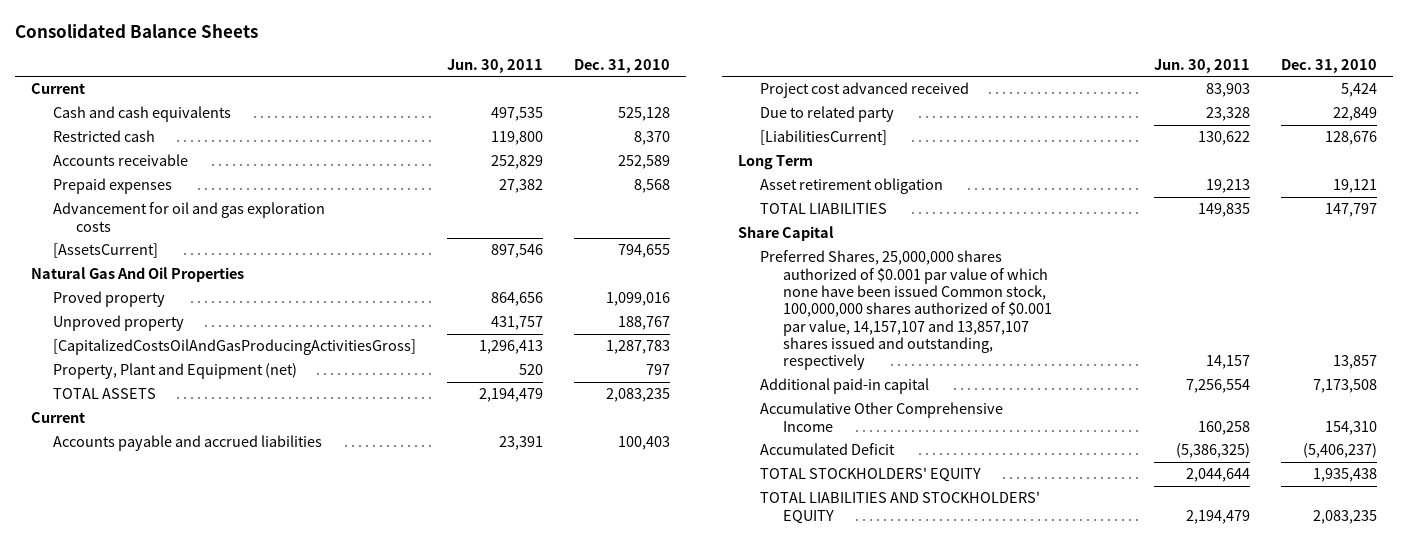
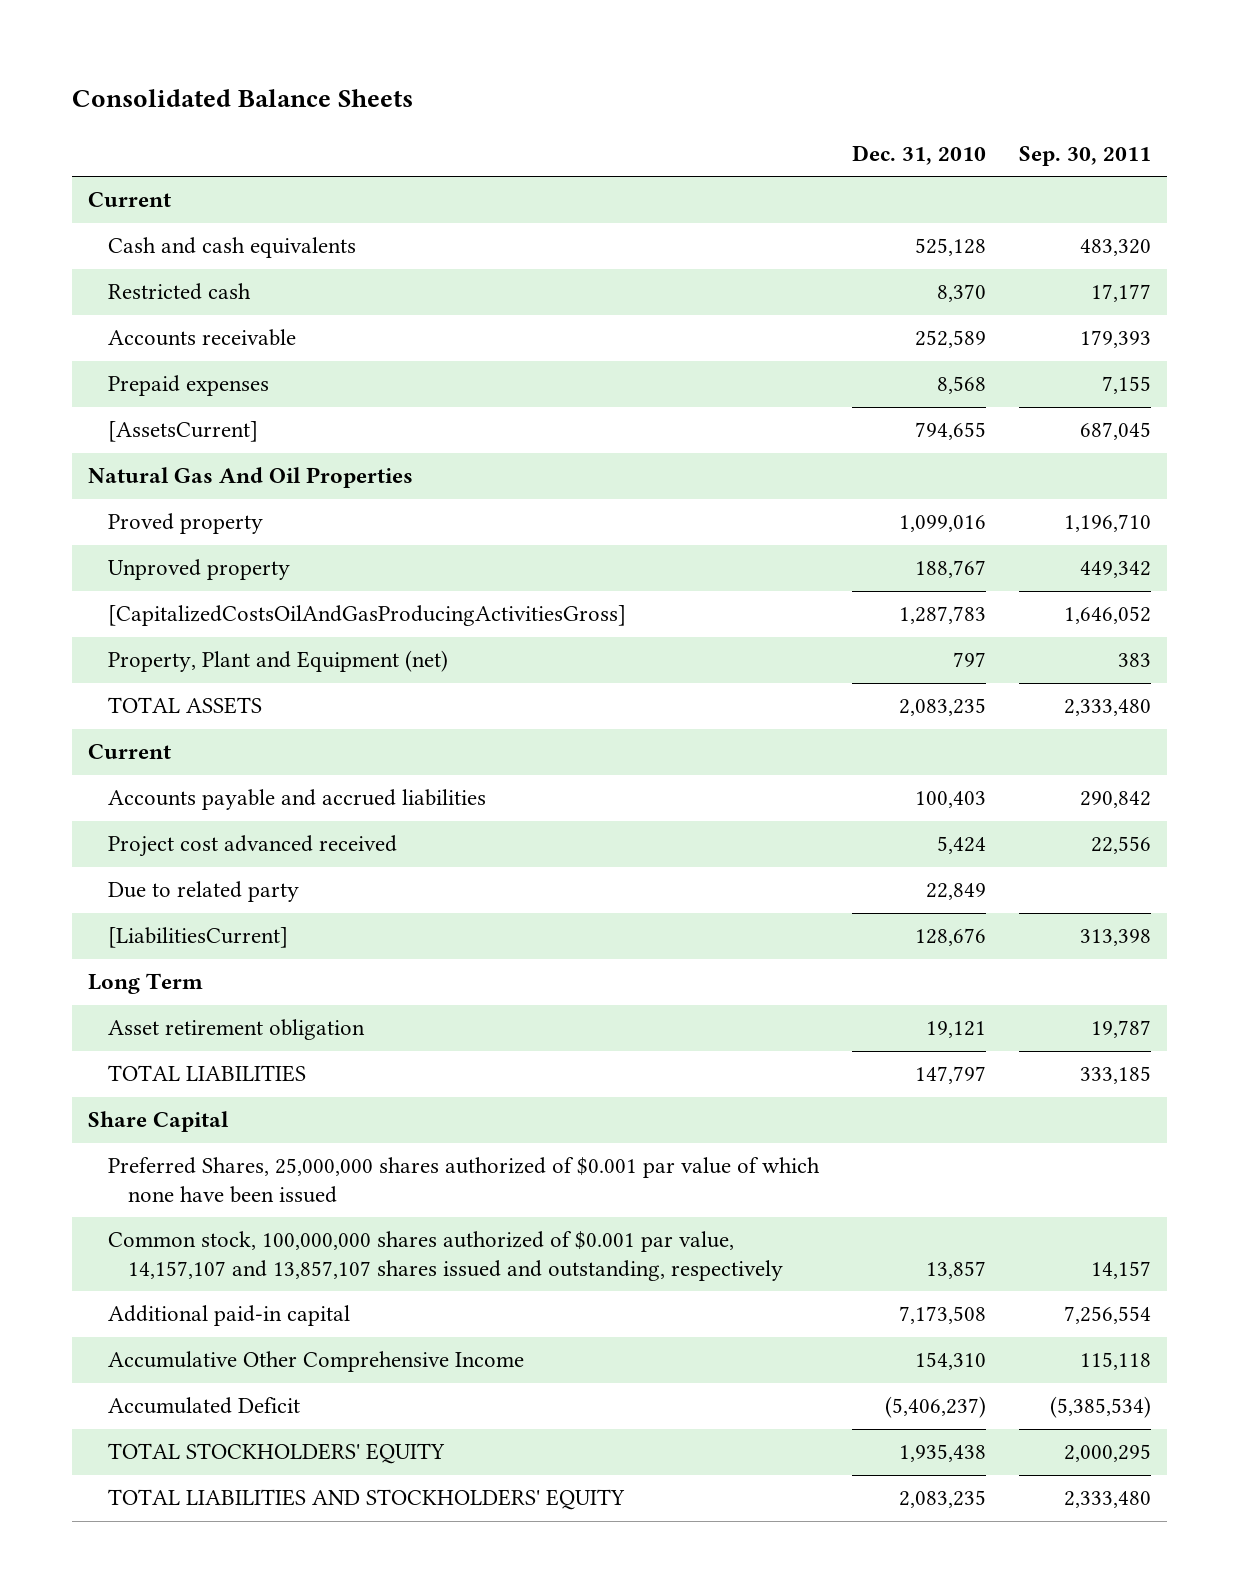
[447,58,544,73] Jun. 30, 2011 -> none
none -> [1018,145,1151,166] Sep. 30, 2011
[53,202,326,232] Advancement for oil and gas exploration costs -> none
none -> [107,1157,820,1204] Preferred Shares, 25,000,000 shares authorized of $0.001 par value of which none have been issued
[760,250,1053,371] Preferred Shares, 25,000,000 shares authorized of $0.001 par value of which none have been issued Common stock, 100,000,000 shares authorized of $0.001 par value, 14,157,107 and 13,857,107 shares issued and outstanding, respectively -> [107,1231,783,1282] Common stock, 100,000,000 shares authorized of $0.001 par value, 14,157,107 and 13,857,107 shares issued and outstanding, respectively

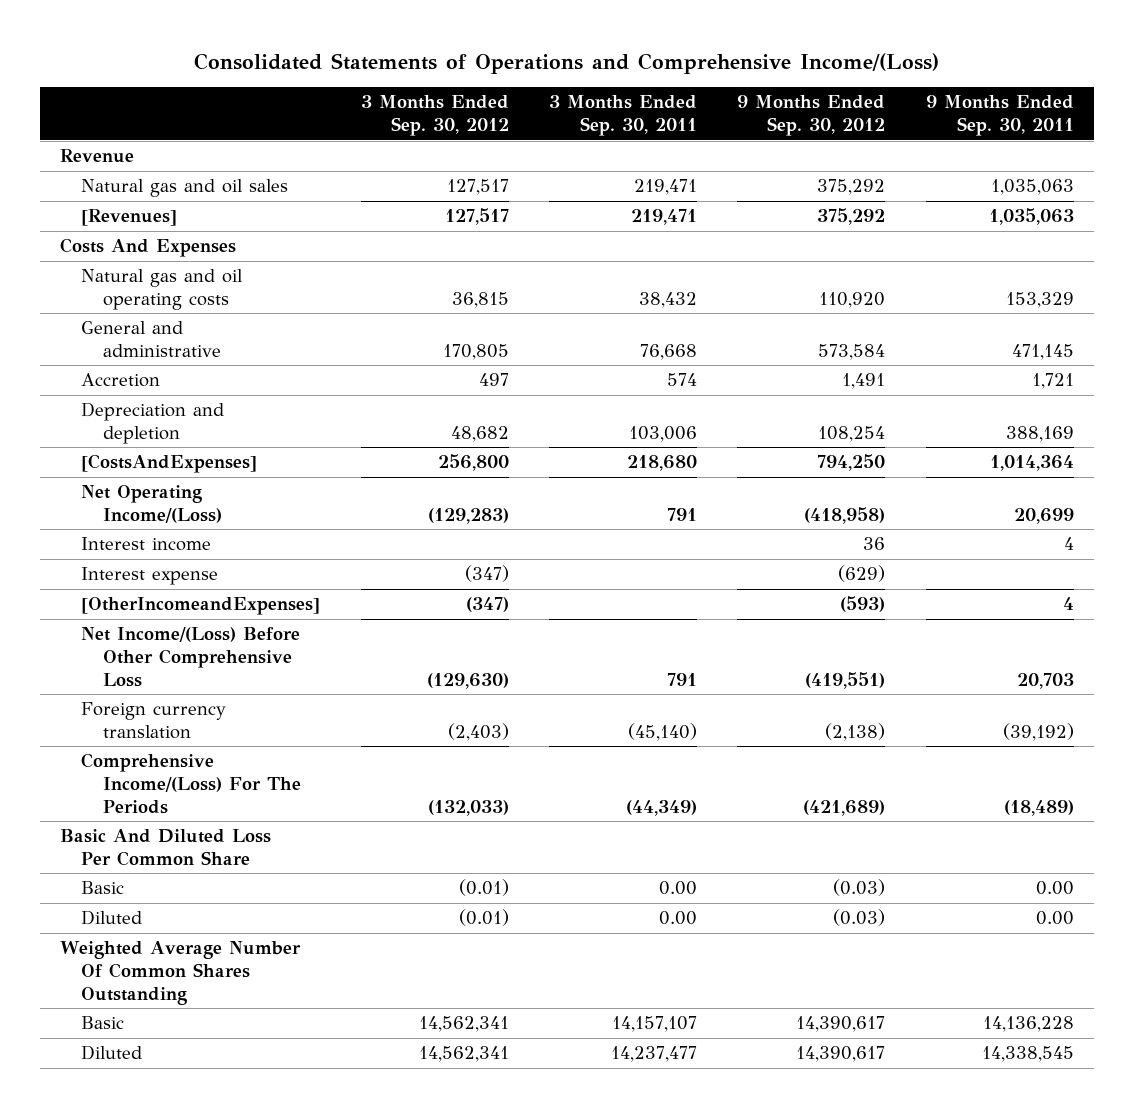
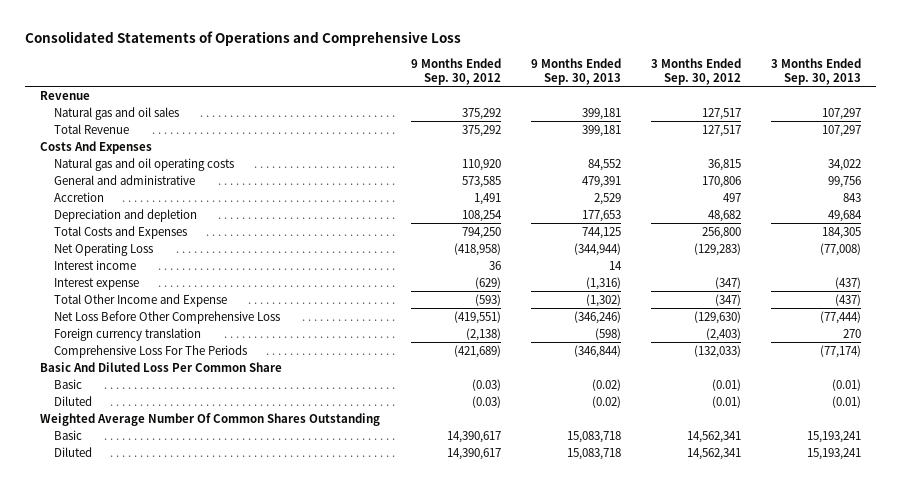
[193,52,939,74] Consolidated Statements of Operations and Comprehensive Income/(Loss) -> [25,31,462,47] Consolidated Statements of Operations and Comprehensive Loss
[549,95,698,137] 3 Months Ended Sep. 30, 2011 -> none
[925,95,1074,137] 9 Months Ended Sep. 30, 2011 -> none
none -> [530,57,621,85] 9 Months Ended Sep. 30, 2013
none -> [770,57,861,85] 3 Months Ended Sep. 30, 2013
[81,209,178,227] [Revenues] -> [54,123,130,134] Total Revenue
[442,344,509,361] 170,805 -> [701,175,741,188] 170,806
[818,344,886,361] 573,584 -> [461,175,501,188] 573,585
[81,454,258,474] [CostsAndExpenses] -> [54,225,188,239] Total Costs and Expenses
[81,485,223,524] Net Operating Income/(Loss) -> [54,242,154,256] Net Operating Loss
[81,597,321,616] [OtherIncomeandExpenses] -> [54,293,228,307] Total Other Income and Expense
[81,627,301,687] Net Income/(Loss) Before Other Comprehensive Loss -> [54,310,281,324] Net Loss Before Other Comprehensive Loss
[81,753,302,814] Comprehensive Income/(Loss) For The Periods -> [54,344,248,358] Comprehensive Loss For The Periods

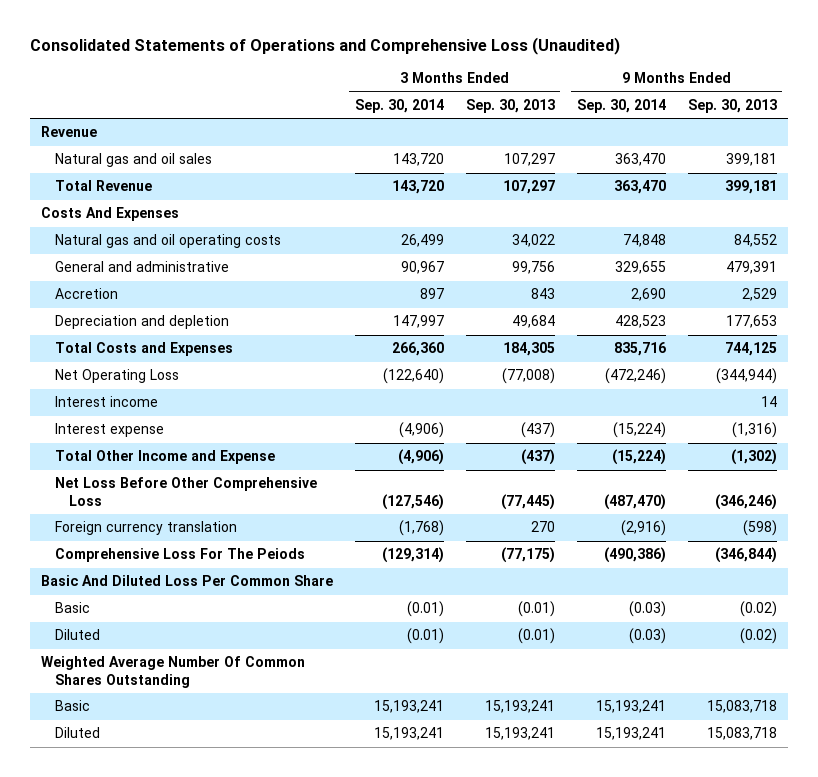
[25,31,462,47] Consolidated Statements of Operations and Comprehensive Loss -> [30,37,621,56] Consolidated Statements of Operations and Comprehensive Loss (Unaudited)
[410,57,501,85] 9 Months Ended Sep. 30, 2012 -> none
[650,57,741,85] 3 Months Ended Sep. 30, 2012 -> none
none -> [354,99,444,114] Sep. 30, 2014
none -> [576,99,666,114] Sep. 30, 2014
[819,310,861,324] (77,444) -> [500,493,555,510] (77,445)
[54,344,248,358] Comprehensive Loss For The Periods -> [55,548,306,563] Comprehensive Loss For The Peiods
[819,344,861,358] (77,174) -> [500,547,555,564] (77,175)

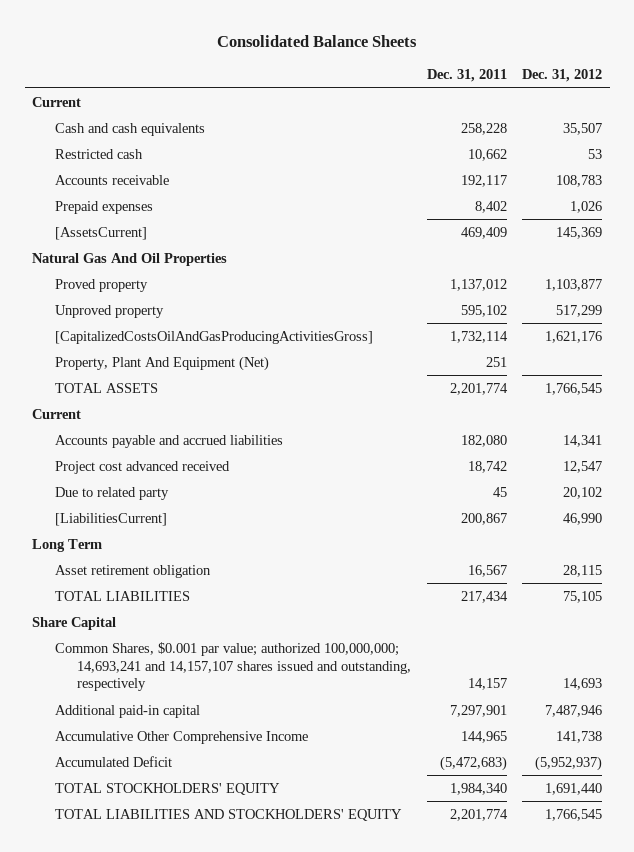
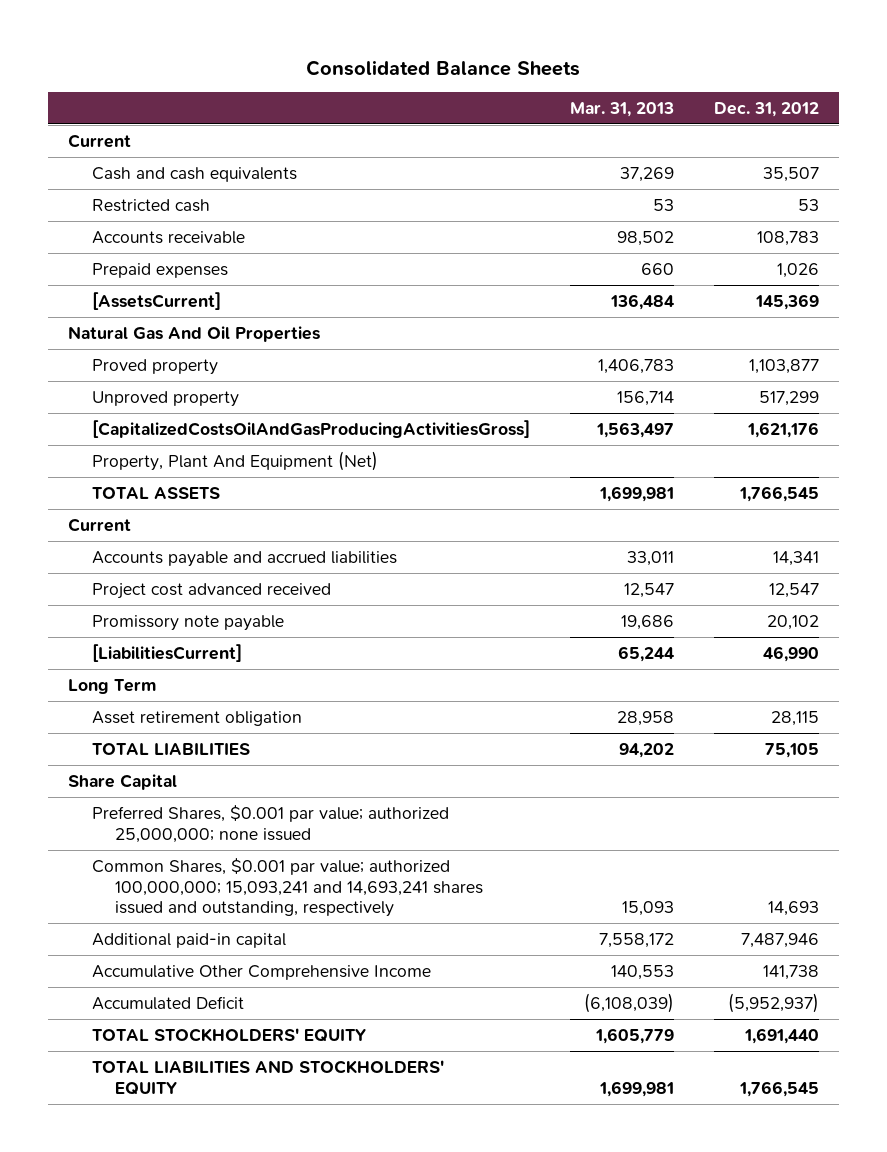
[426,69,507,83] Dec. 31, 2011 -> none
none -> [569,101,674,117] Mar. 31, 2013
[54,486,169,500] Due to related party -> [91,614,284,631] Promissory note payable
none -> [91,804,449,843] Preferred Shares, $0.001 par value; authorized 25,000,000; none issued
[54,641,412,692] Common Shares, $0.001 par value; authorized 100,000,000; 14,693,241 and 14,157,107 shares issued and outstanding, respectively -> [91,857,484,918] Common Shares, $0.001 par value; authorized 100,000,000; 15,093,241 and 14,693,241 shares issued and outstanding, respectively

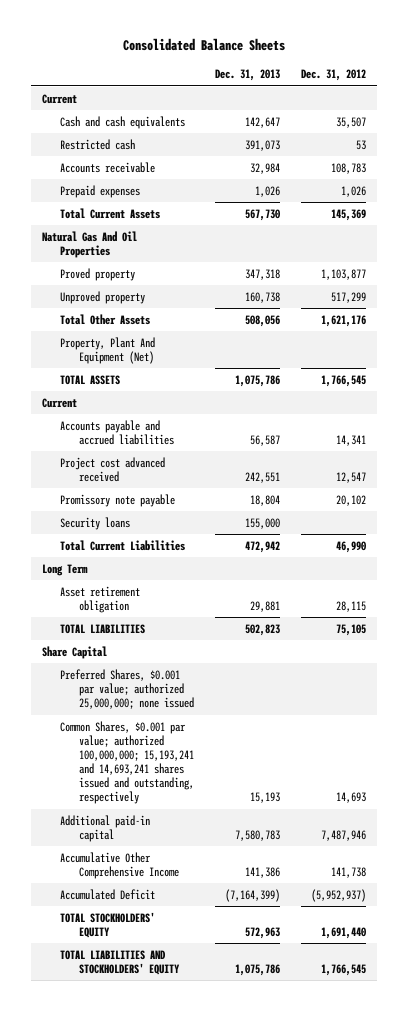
[569,101,674,117] Mar. 31, 2013 -> none
none -> [215,69,281,82] Dec. 31, 2013
[91,291,221,310] [AssetsCurrent] -> [60,207,161,219] Total Current Assets
[91,419,530,438] [CapitalizedCostsOilAndGasProducingActivitiesGross] -> [60,313,151,325] Total Other Assets
none -> [60,516,131,530] Security loans
[91,643,242,662] [LiabilitiesCurrent] -> [60,539,186,551] Total Current Liabilities
[91,857,484,918] Common Shares, $0.001 par value; authorized 100,000,000; 15,093,241 and 14,693,241 shares issued and outstanding, respectively -> [60,720,195,805] Common Shares, $0.001 par value; authorized 100,000,000; 15,193,241 and 14,693,241 shares issued and outstanding, respectively

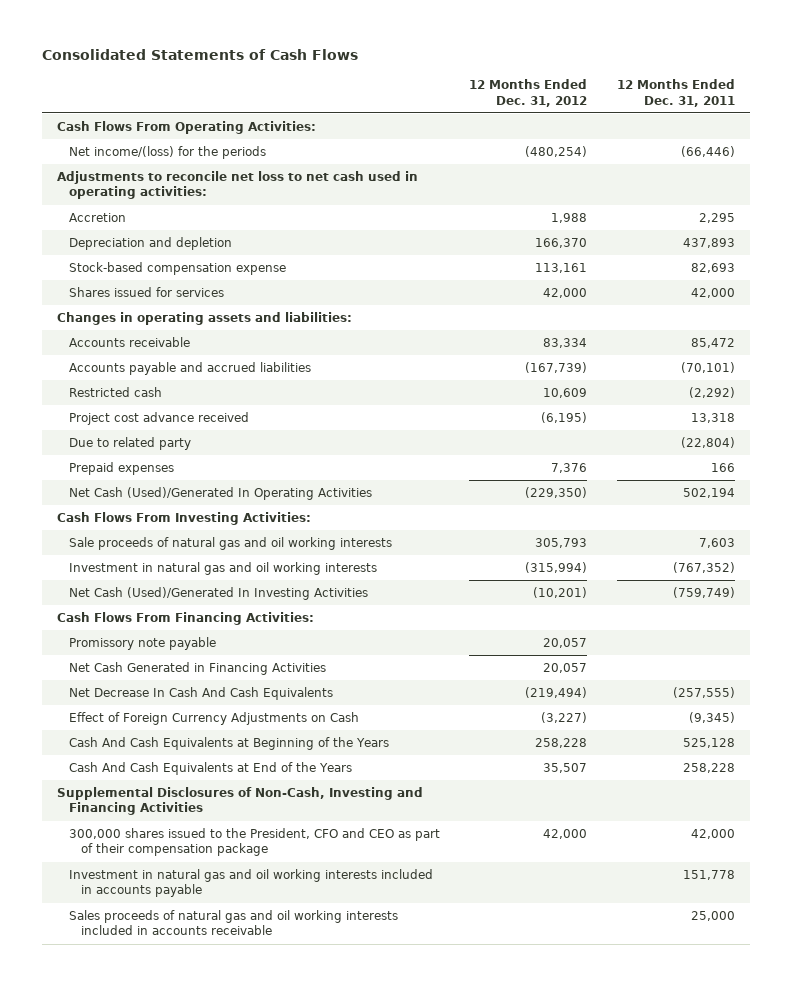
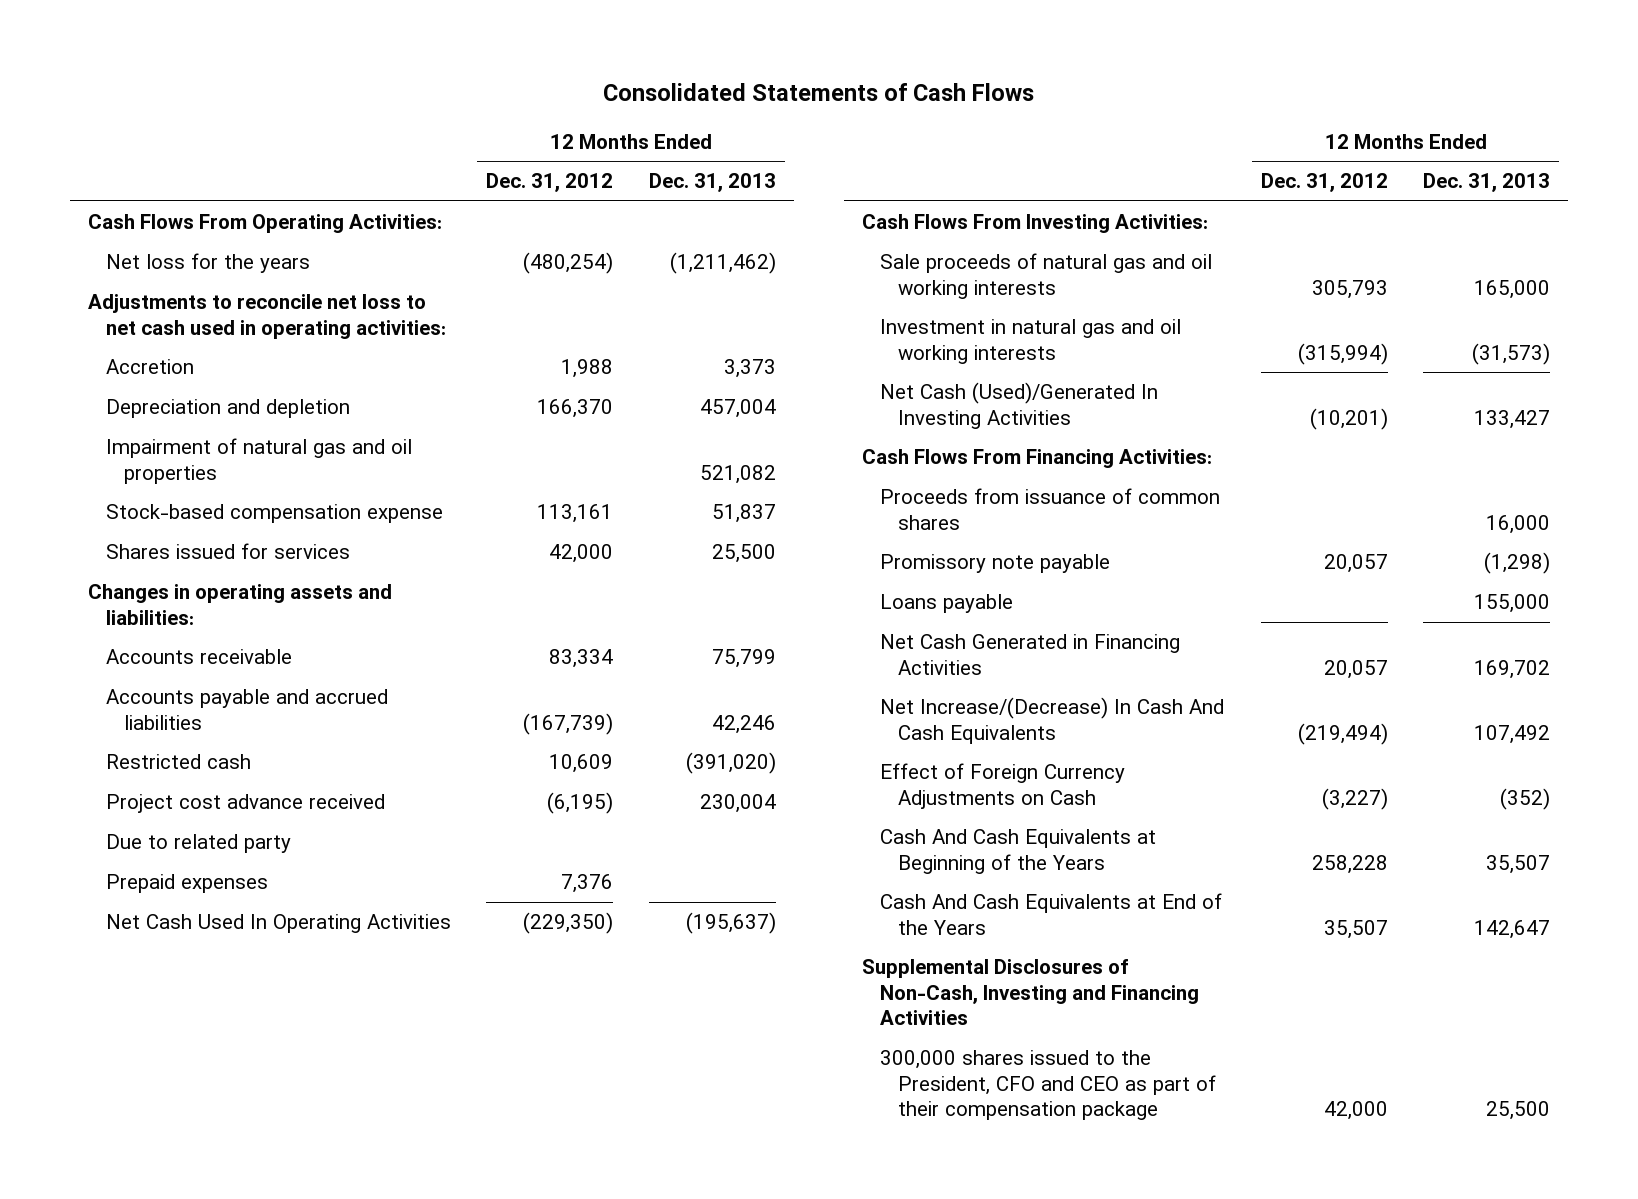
[616,79,735,107] 12 Months Ended Dec. 31, 2011 -> none
none -> [648,173,776,193] Dec. 31, 2013
[68,145,266,159] Net income/(loss) for the periods -> [105,252,310,273] Net loss for the years
none -> [105,437,412,484] Impairment of natural gas and oil properties
[68,486,372,500] Net Cash (Used)/Generated In Operating Activities -> [105,913,451,933] Net Cash Used In Operating Activities
none -> [880,487,1221,530] Proceeds from issuance of common shares
none -> [880,593,1014,613] Loans payable
[68,686,333,700] Net Decrease In Cash And Cash Equivalents -> [880,696,1225,744] Net Increase/(Decrease) In Cash And Cash Equivalents
[68,868,433,898] Investment in natural gas and oil working interests included in accounts payable -> none
[68,909,398,936] Sales proceeds of natural gas and oil working interests included in accounts receivable -> none

